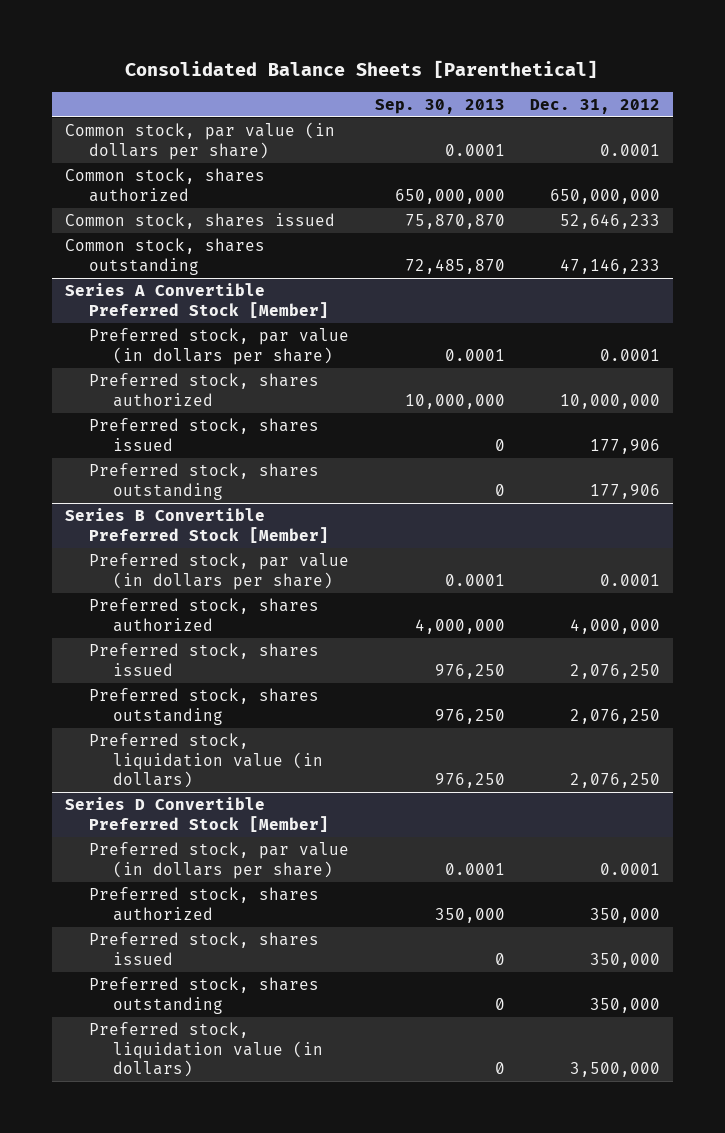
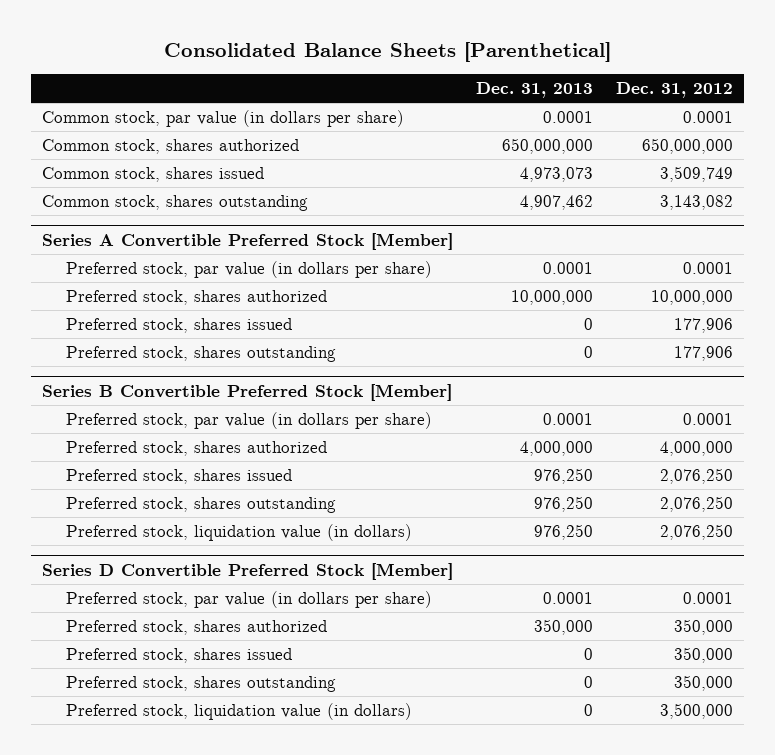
[374,98,505,114] Sep. 30, 2013 -> none
none -> [476,82,594,99] Dec. 31, 2013
[560,213,661,229] 52,646,233 -> [660,165,734,182] 3,509,749
[560,258,661,274] 47,146,233 -> [660,194,734,210] 3,143,082

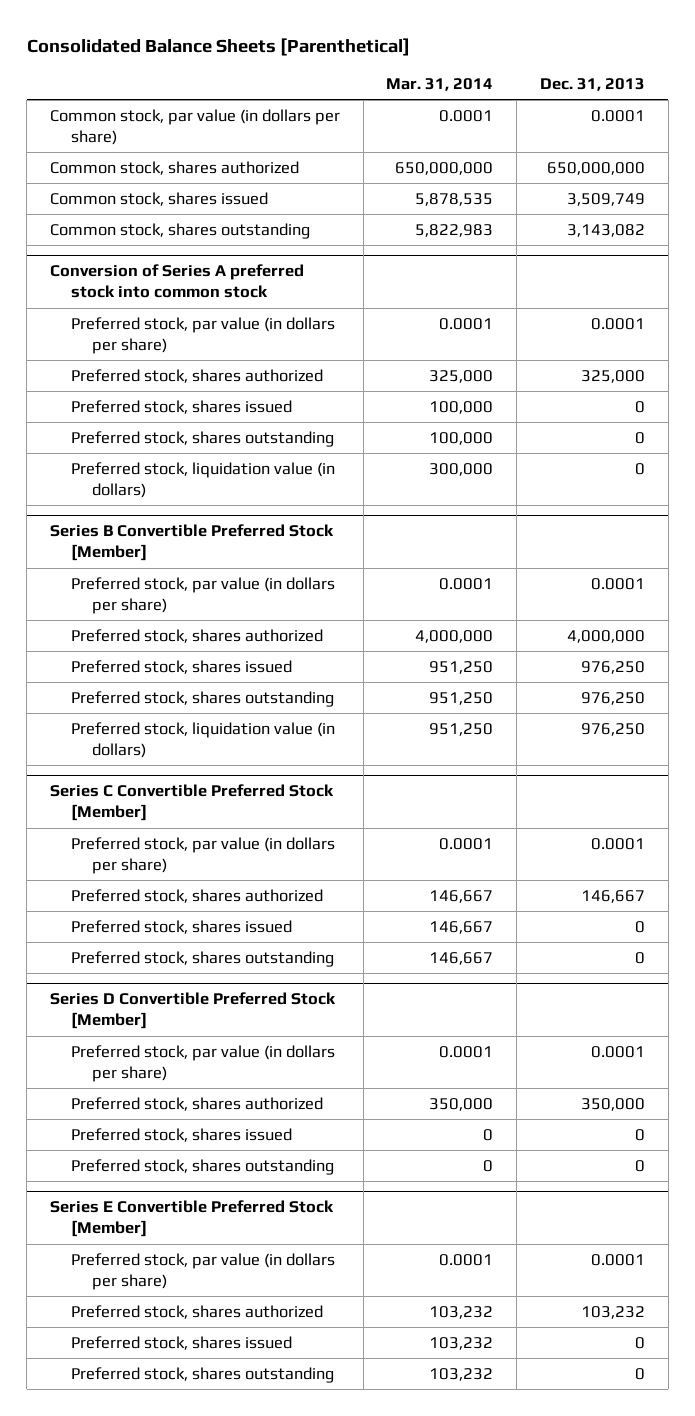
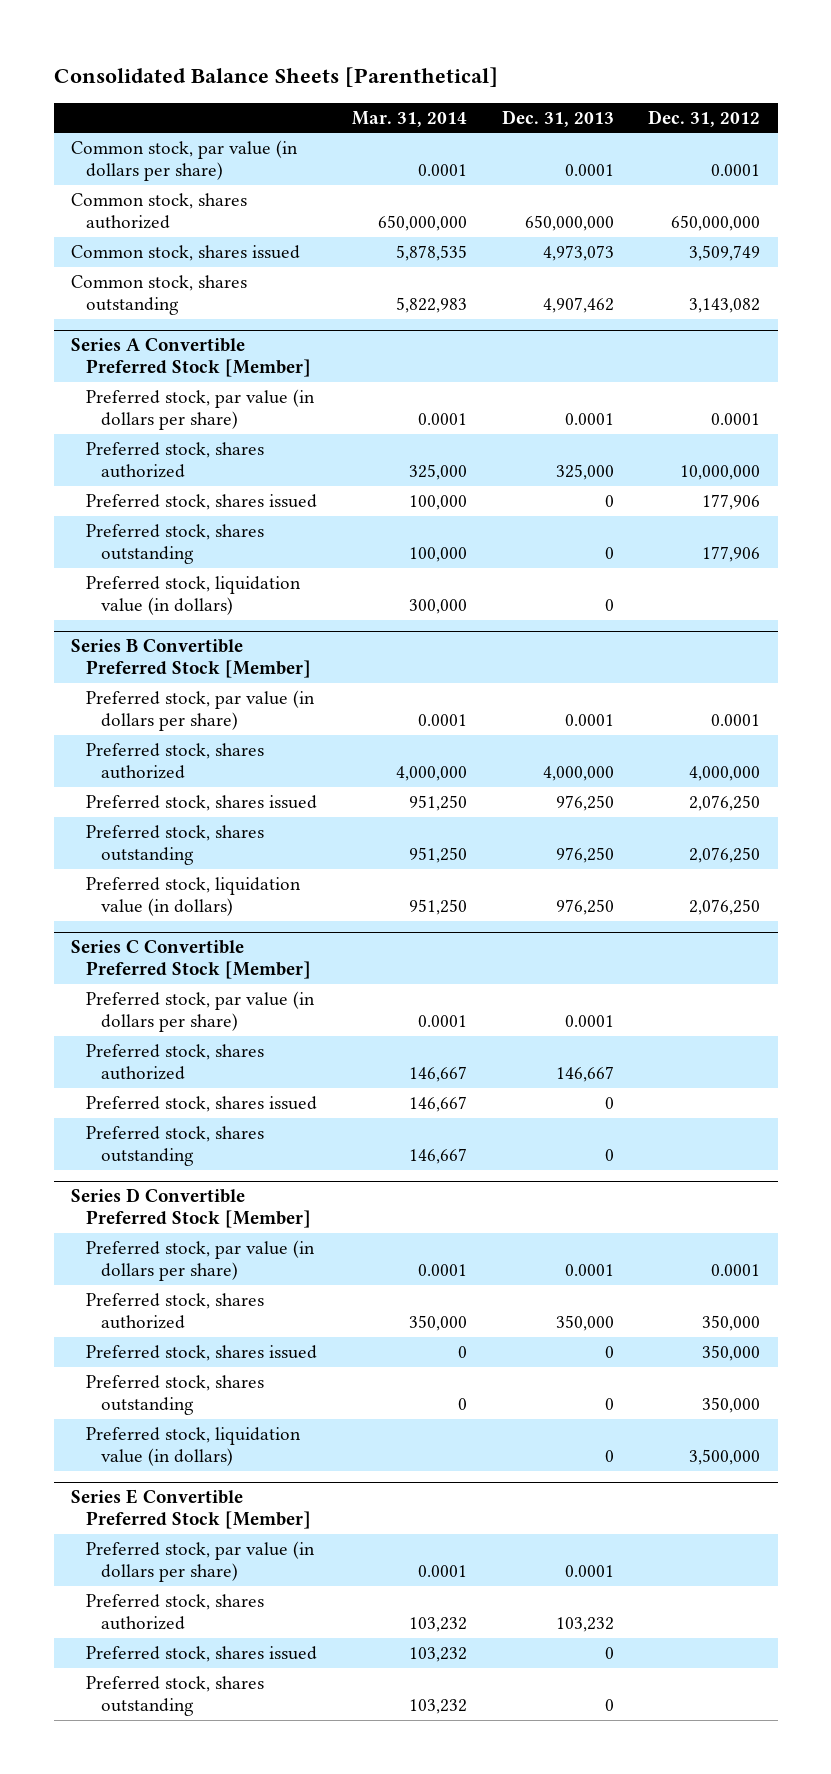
none -> [648,109,761,127] Dec. 31, 2012
[49,264,304,299] Conversion of Series A preferred stock into common stock -> none
[566,192,645,206] 3,509,749 -> [542,245,614,262] 4,973,073
[566,223,645,237] 3,143,082 -> [542,297,614,314] 4,907,462
none -> [70,338,312,378] Series A Convertible Preferred Stock [Member]
none -> [86,1427,302,1467] Preferred stock, liquidation value (in dollars)

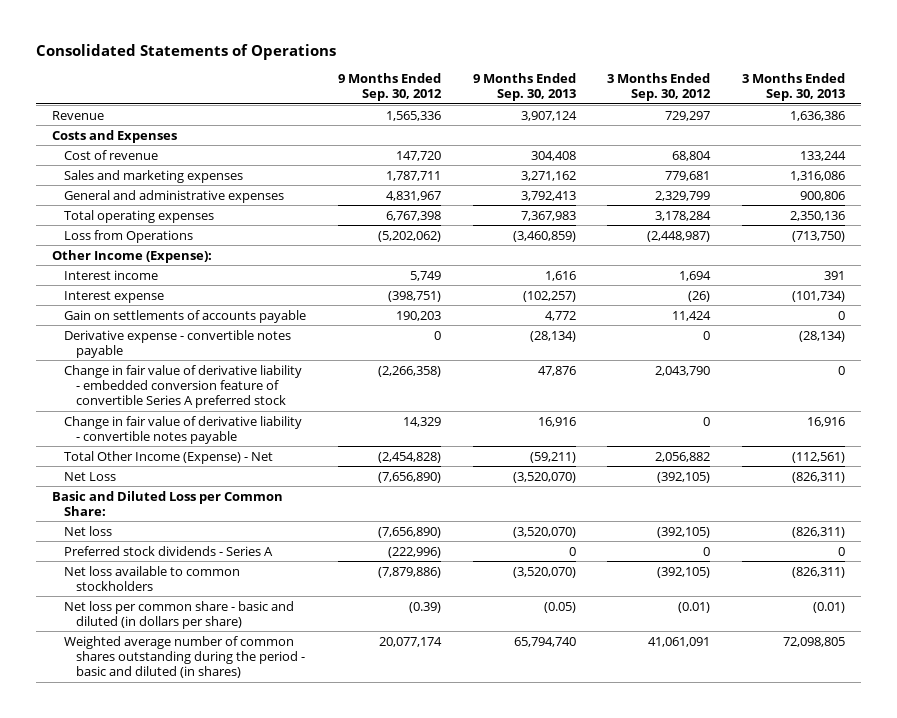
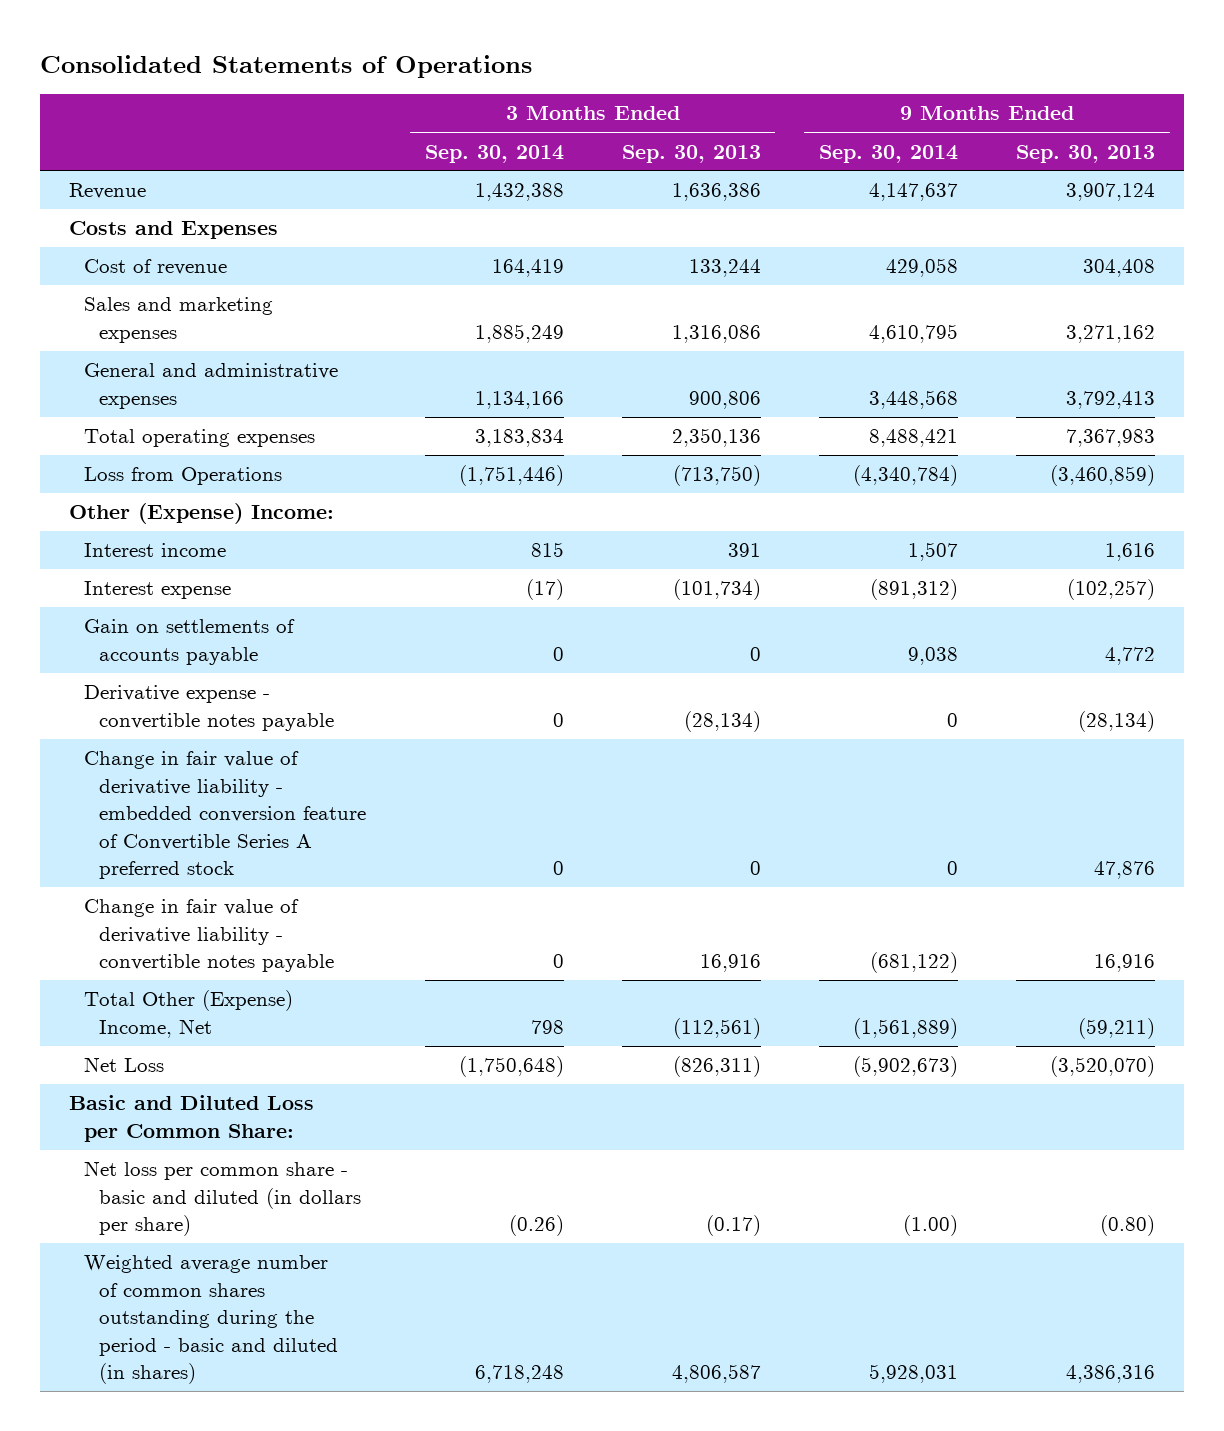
[337,72,442,102] 9 Months Ended Sep. 30, 2012 -> none
[607,72,712,102] 3 Months Ended Sep. 30, 2012 -> none
none -> [424,144,564,163] Sep. 30, 2014
none -> [818,144,958,163] Sep. 30, 2014
[52,249,213,263] Other Income (Expense): -> [68,503,334,525] Other (Expense) Income:
[64,364,303,408] Change in fair value of derivative liability - embedded conversion feature of convertible Series A preferred stock -> [84,751,367,879] Change in fair value of derivative liability - embedded conversion feature of Convertible Series A preferred stock
[64,450,274,464] Total Other Income (Expense) - Net -> [84,990,294,1038] Total Other (Expense) Income, Net
[64,525,113,536] Net loss -> none
[64,545,274,556] Preferred stock dividends - Series A -> none
[64,565,241,591] Net loss available to common stockholders -> none
[543,601,576,613] (0.05) -> [1099,1215,1155,1237] (0.80)
[812,601,845,613] (0.01) -> [705,1215,761,1237] (0.17)
[513,636,576,647] 65,794,740 -> [1065,1364,1155,1383] 4,386,316
[782,636,845,647] 72,098,805 -> [671,1363,761,1383] 4,806,587

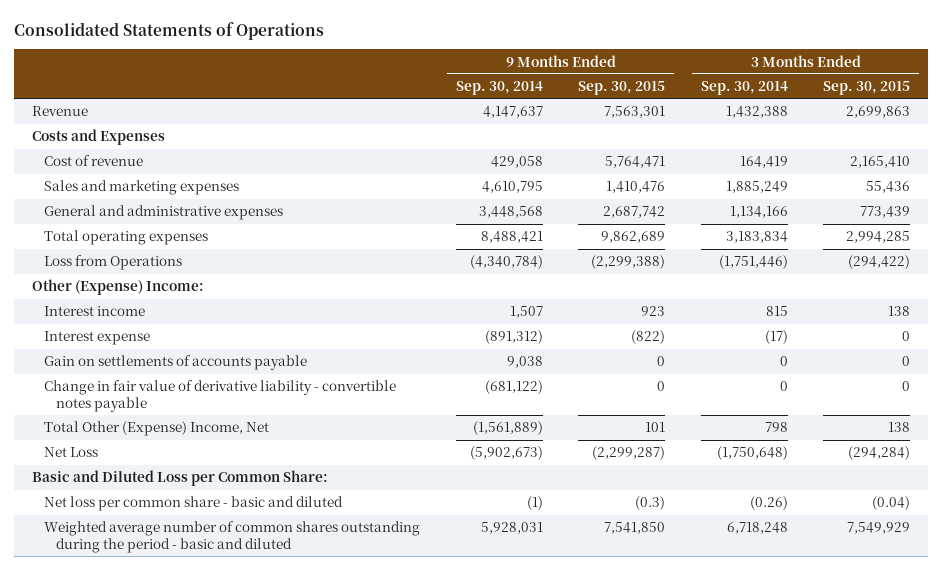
[621,144,761,163] Sep. 30, 2013 -> none
[1015,144,1155,163] Sep. 30, 2013 -> none
none -> [578,81,666,96] Sep. 30, 2015
none -> [823,81,911,96] Sep. 30, 2015
[84,685,335,731] Derivative expense - convertible notes payable -> none
[84,751,367,879] Change in fair value of derivative liability - embedded conversion feature of Convertible Series A preferred stock -> none
[84,1161,362,1237] Net loss per common share - basic and diluted (in dollars per share) -> [44,496,344,512] Net loss per common share - basic and diluted
[902,1215,958,1237] (1.00) -> [526,496,543,511] (1)
[84,1255,339,1384] Weighted average number of common shares outstanding during the period - basic and diluted (in shares) -> [44,521,421,553] Weighted average number of common shares outstanding during the period - basic and diluted

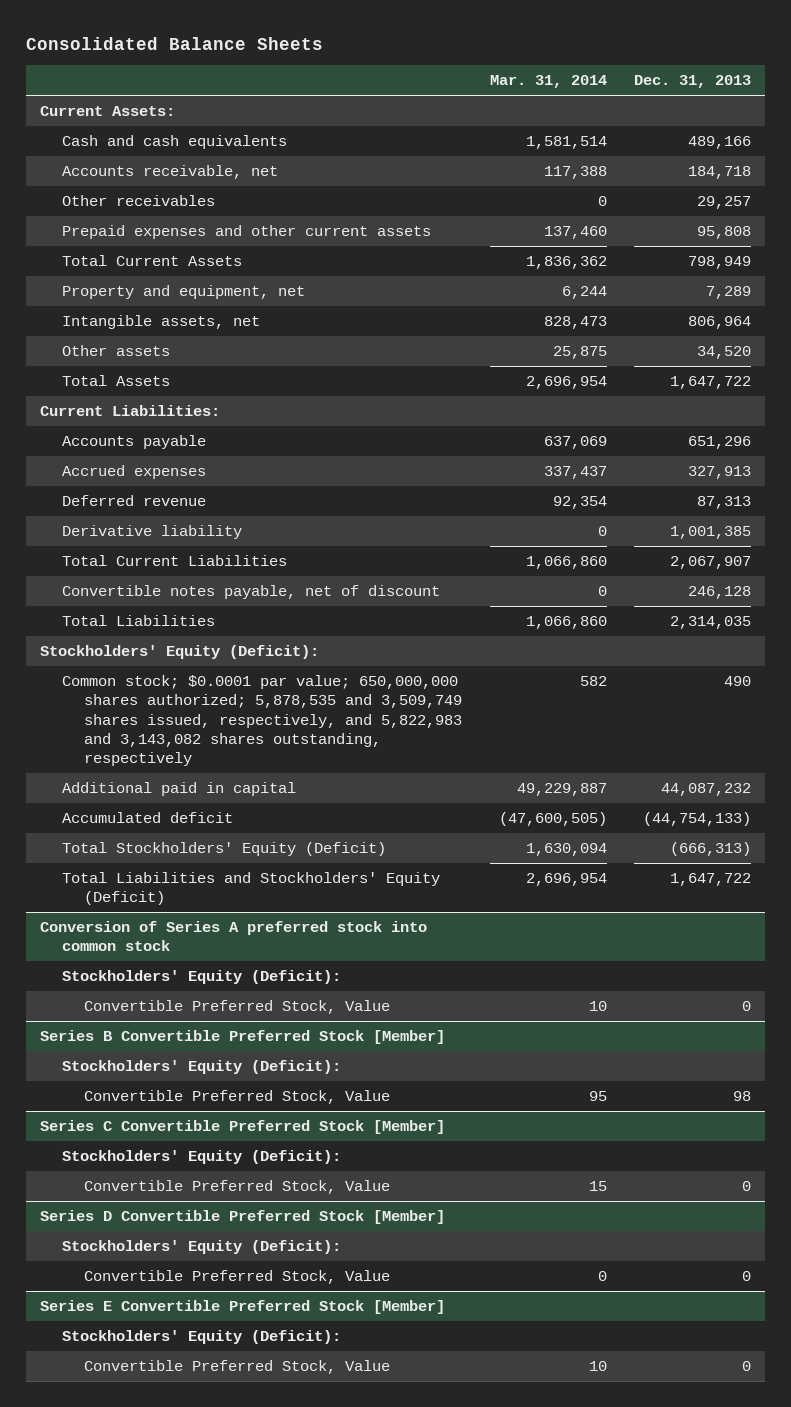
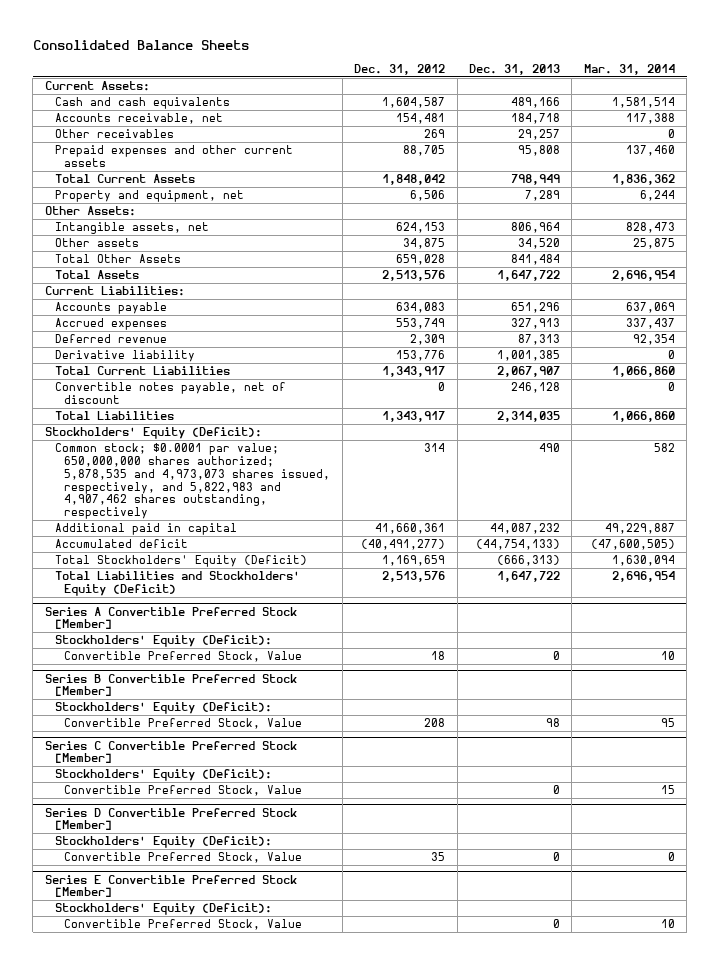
none -> [354,64,446,76] Dec. 31, 2012
none -> [44,206,136,217] Other Assets:
none -> [54,254,181,264] Total Other Assets
[61,675,462,766] Common stock; $0.0001 par value; 650,000,000 shares authorized; 5,878,535 and 3,509,749 shares issued, respectively, and 5,822,983 and 3,143,082 shares outstanding, respectively -> [54,443,331,520] Common stock; $0.0001 par value; 650,000,000 shares authorized; 5,878,535 and 4,973,073 shares issued, respectively, and 5,822,983 and 4,907,462 shares outstanding, respectively
[39,921,427,952] Conversion of Series A preferred stock into common stock -> none
none -> [44,606,297,630] Series A Convertible Preferred Stock [Member]

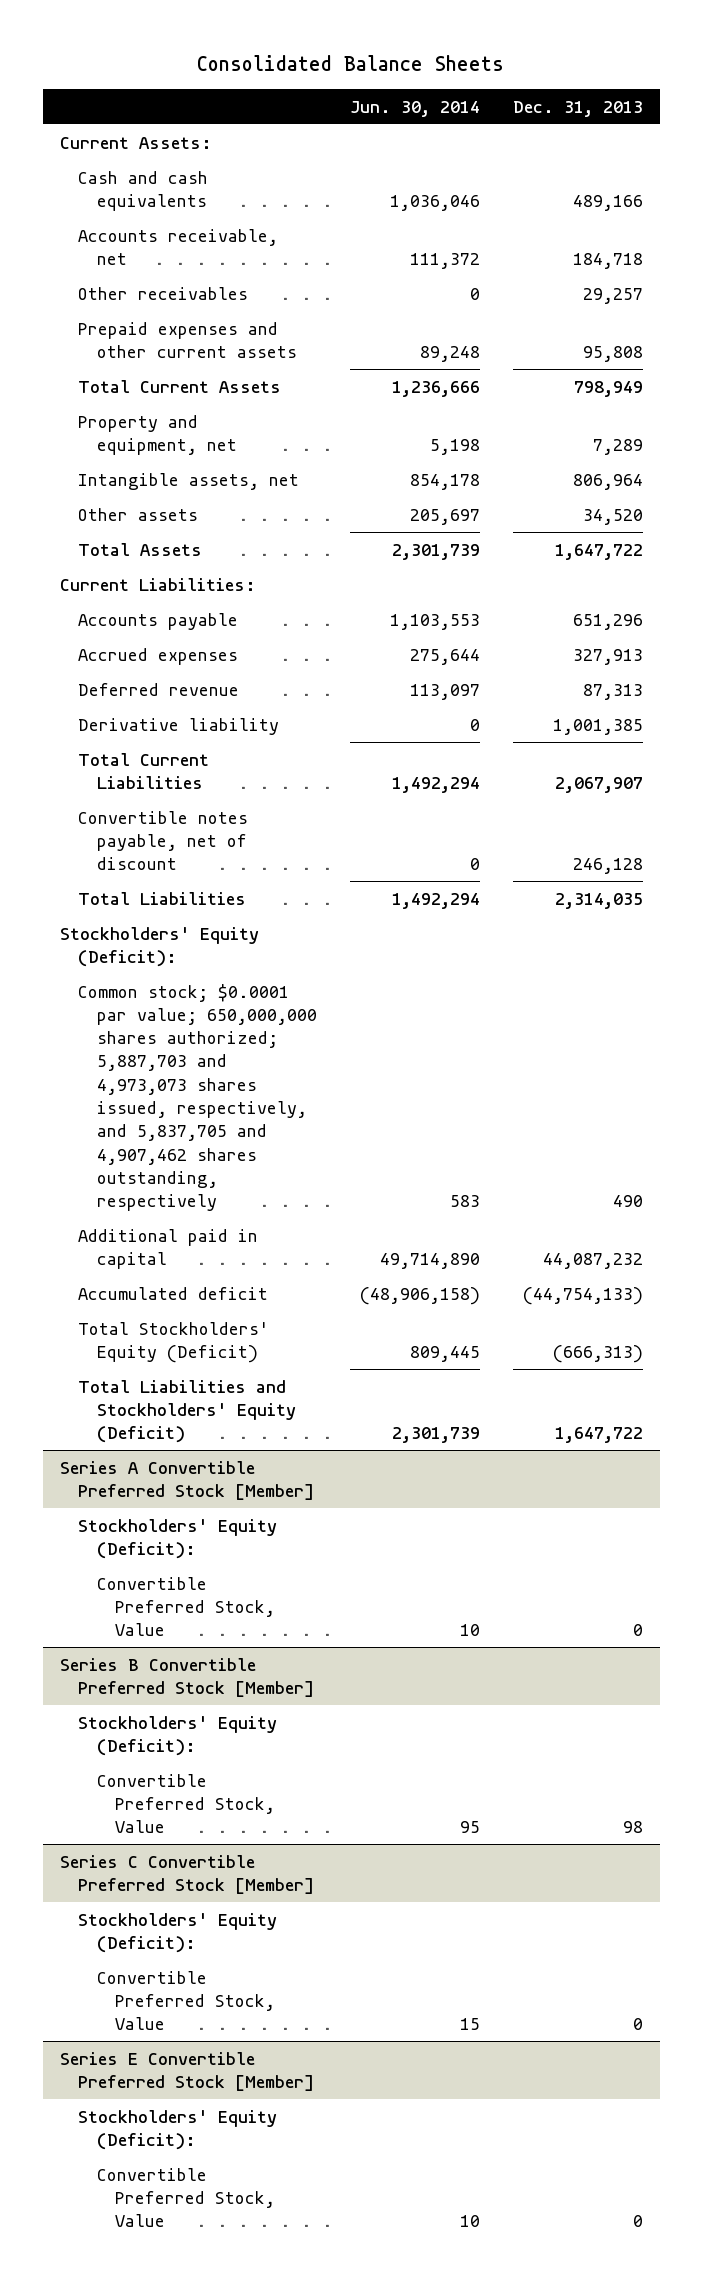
[354,64,446,76] Dec. 31, 2012 -> none
[583,64,675,76] Mar. 31, 2014 -> none
none -> [349,100,480,117] Jun. 30, 2014
[44,206,136,217] Other Assets: -> none
[54,254,181,264] Total Other Assets -> none
[54,443,331,520] Common stock; $0.0001 par value; 650,000,000 shares authorized; 5,878,535 and 4,973,073 shares issued, respectively, and 5,822,983 and 4,907,462 shares outstanding, respectively -> [78,983,317,1212] Common stock; $0.0001 par value; 650,000,000 shares authorized; 5,887,703 and 4,973,073 shares issued, respectively, and 5,837,705 and 4,907,462 shares outstanding, respectively
[44,807,297,831] Series D Convertible Preferred Stock [Member] -> none
[54,836,272,849] Stockholders' Equity (Deficit): -> none
[64,852,303,864] Convertible Preferred Stock, Value -> none

